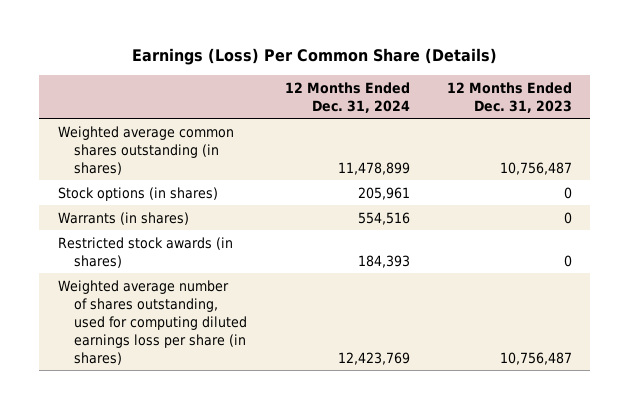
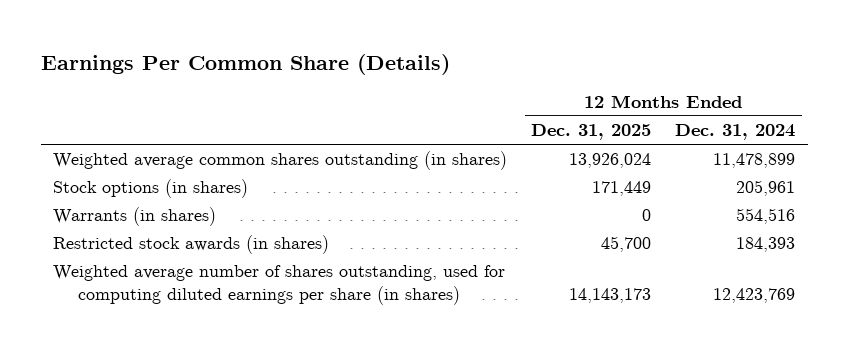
[131,48,497,66] Earnings (Loss) Per Common Share (Details) -> [41,53,451,75] Earnings Per Common Share (Details)
[446,82,572,114] 12 Months Ended Dec. 31, 2023 -> none
none -> [531,124,652,141] Dec. 31, 2025
[57,279,248,365] Weighted average number of shares outstanding, used for computing diluted earnings loss per share (in shares) -> [53,265,506,306] Weighted average number of shares outstanding, used for computing diluted earnings per share (in shares)

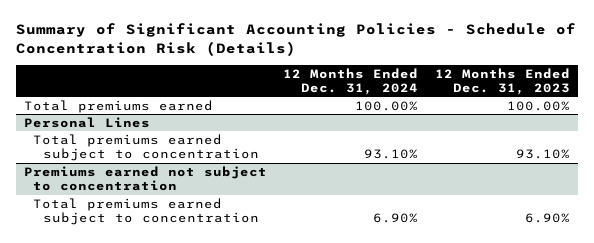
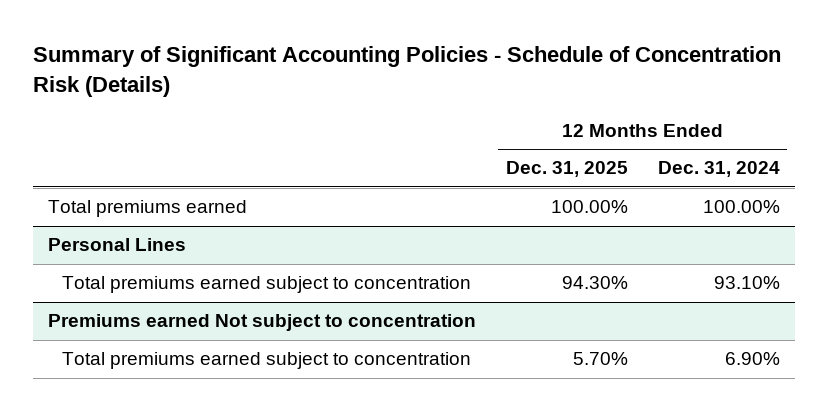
[434,67,570,95] 12 Months Ended Dec. 31, 2023 -> none
none -> [505,161,628,178] Dec. 31, 2025
[23,165,267,192] Premiums earned not subject to concentration -> [47,314,476,332] Premiums earned Not subject to concentration

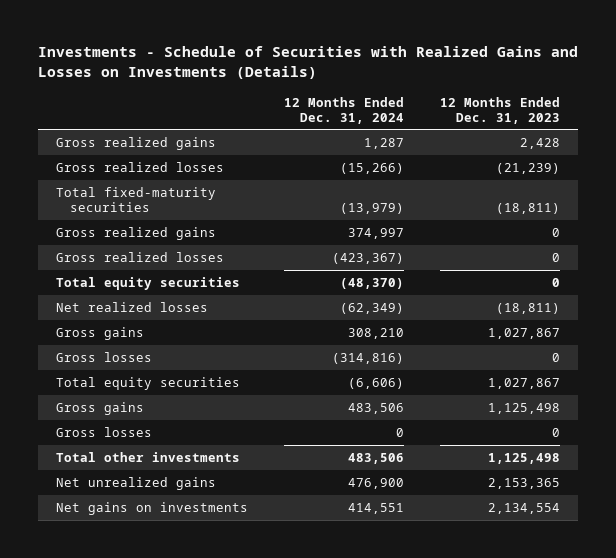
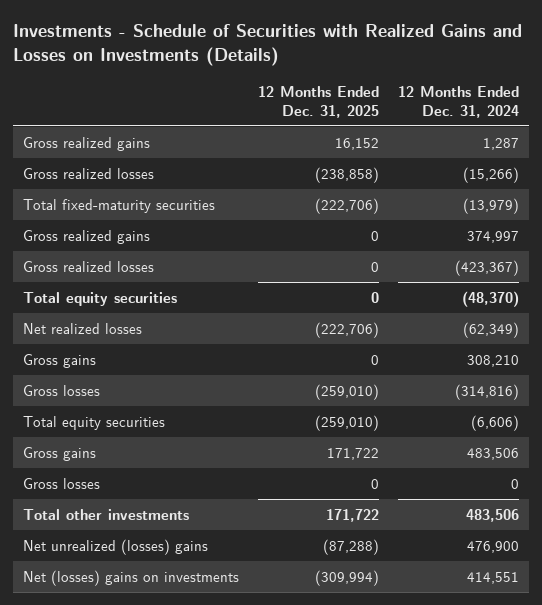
[440,96,561,124] 12 Months Ended Dec. 31, 2023 -> none
none -> [258,85,380,118] 12 Months Ended Dec. 31, 2025
[55,476,216,490] Net unrealized gains -> [23,538,209,555] Net unrealized (losses) gains
[55,501,248,515] Net gains on investments -> [23,569,240,586] Net (losses) gains on investments

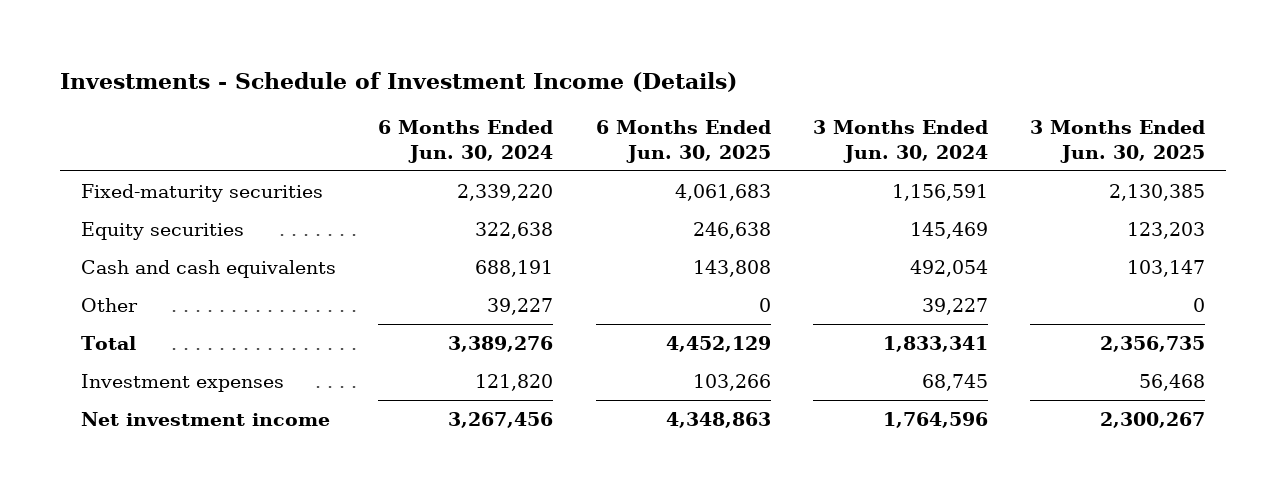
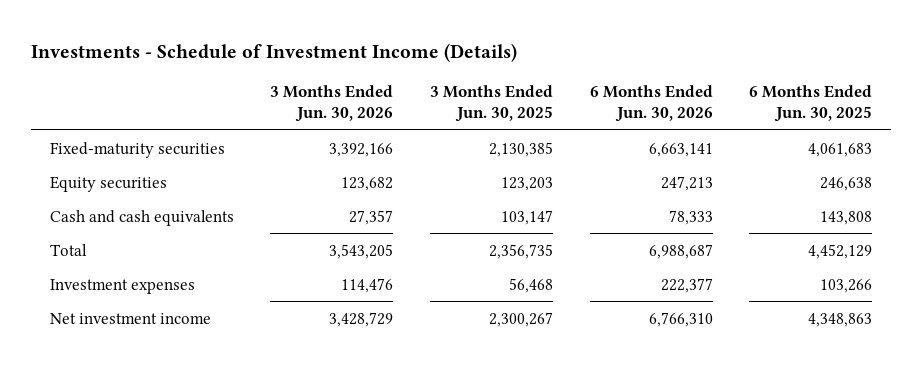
[378,120,554,163] 6 Months Ended Jun. 30, 2024 -> none
[812,120,988,163] 3 Months Ended Jun. 30, 2024 -> none
none -> [270,85,394,123] 3 Months Ended Jun. 30, 2026
none -> [589,85,713,123] 6 Months Ended Jun. 30, 2026
[80,297,138,312] Other -> none

